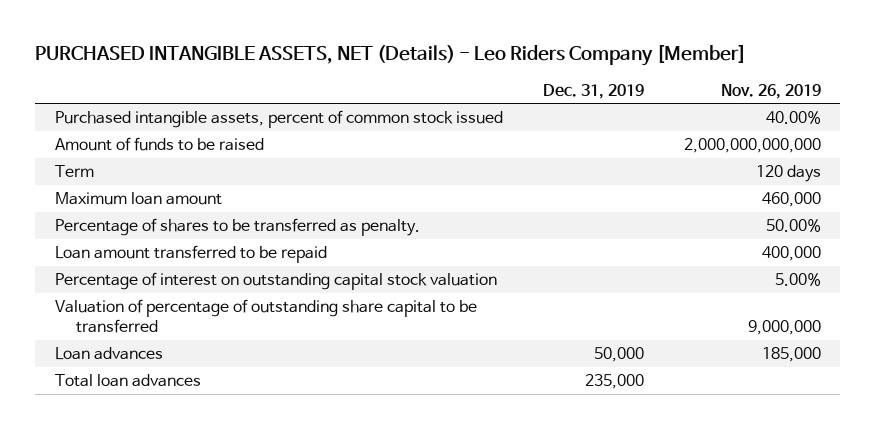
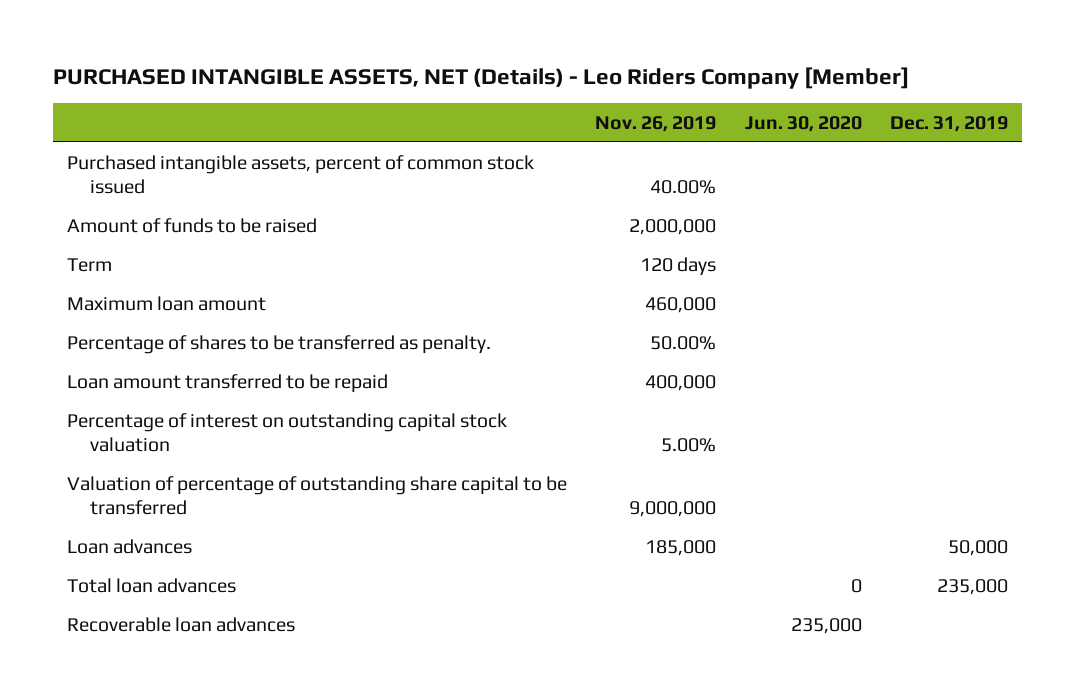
none -> [744,115,862,132] Jun. 30, 2020
[683,138,821,154] 2,000,000,000,000 -> [629,218,717,235] 2,000,000
none -> [67,616,296,632] Recoverable loan advances

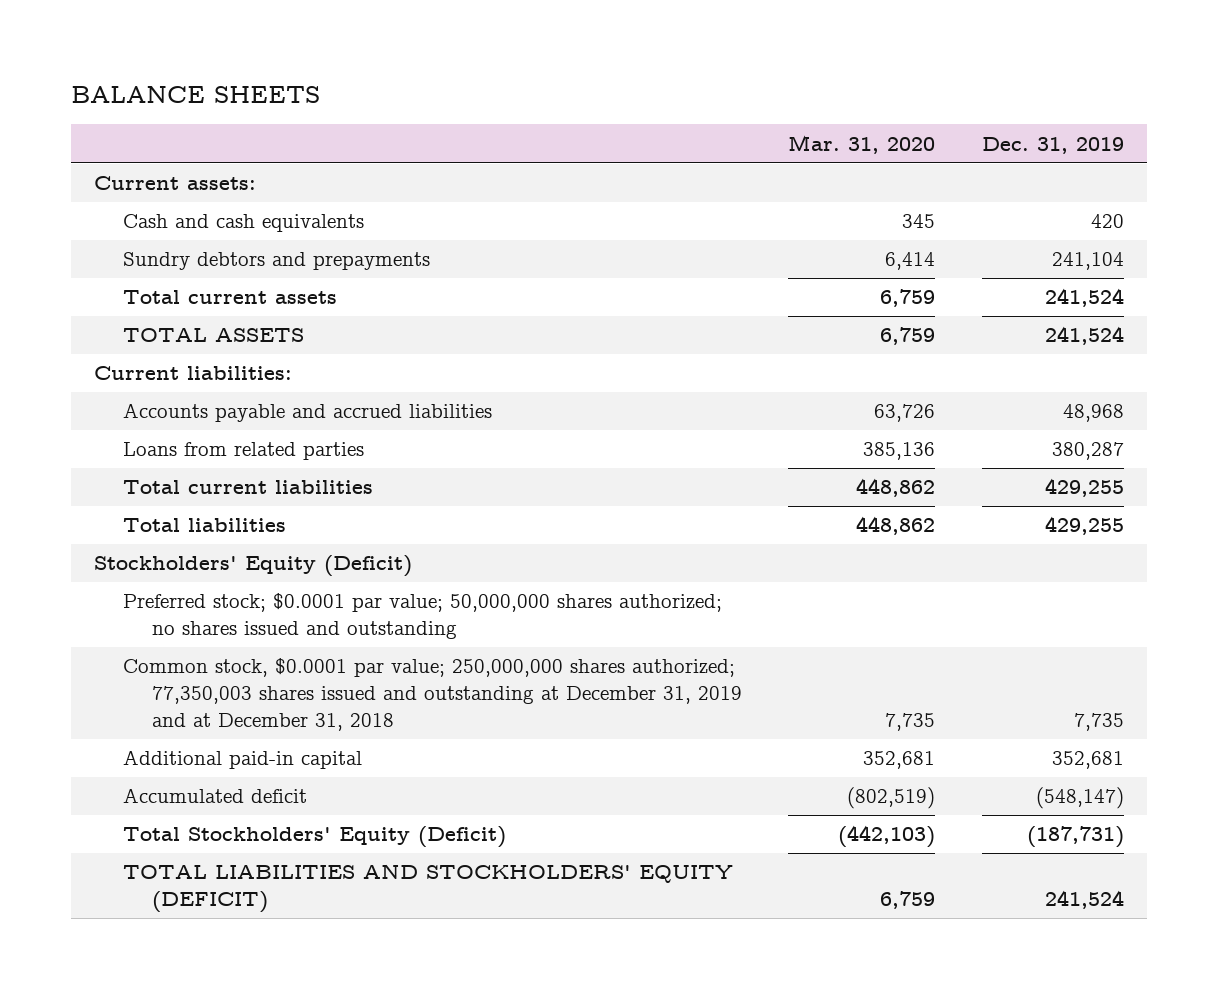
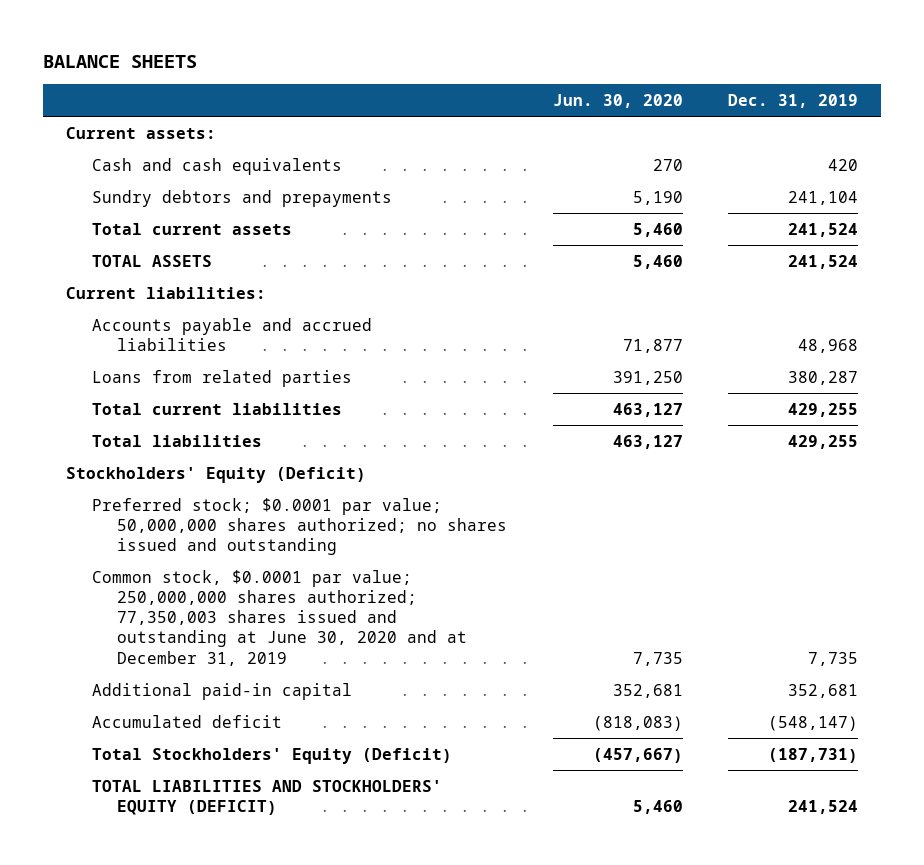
[788,134,936,154] Mar. 31, 2020 -> none
none -> [552,94,683,109] Jun. 30, 2020
[122,658,743,732] Common stock, $0.0001 par value; 250,000,000 shares authorized; 77,350,003 shares issued and outstanding at December 31, 2019 and at December 31, 2018 -> [91,569,468,666] Common stock, $0.0001 par value; 250,000,000 shares authorized; 77,350,003 shares issued and outstanding at June 30, 2020 and at December 31, 2019

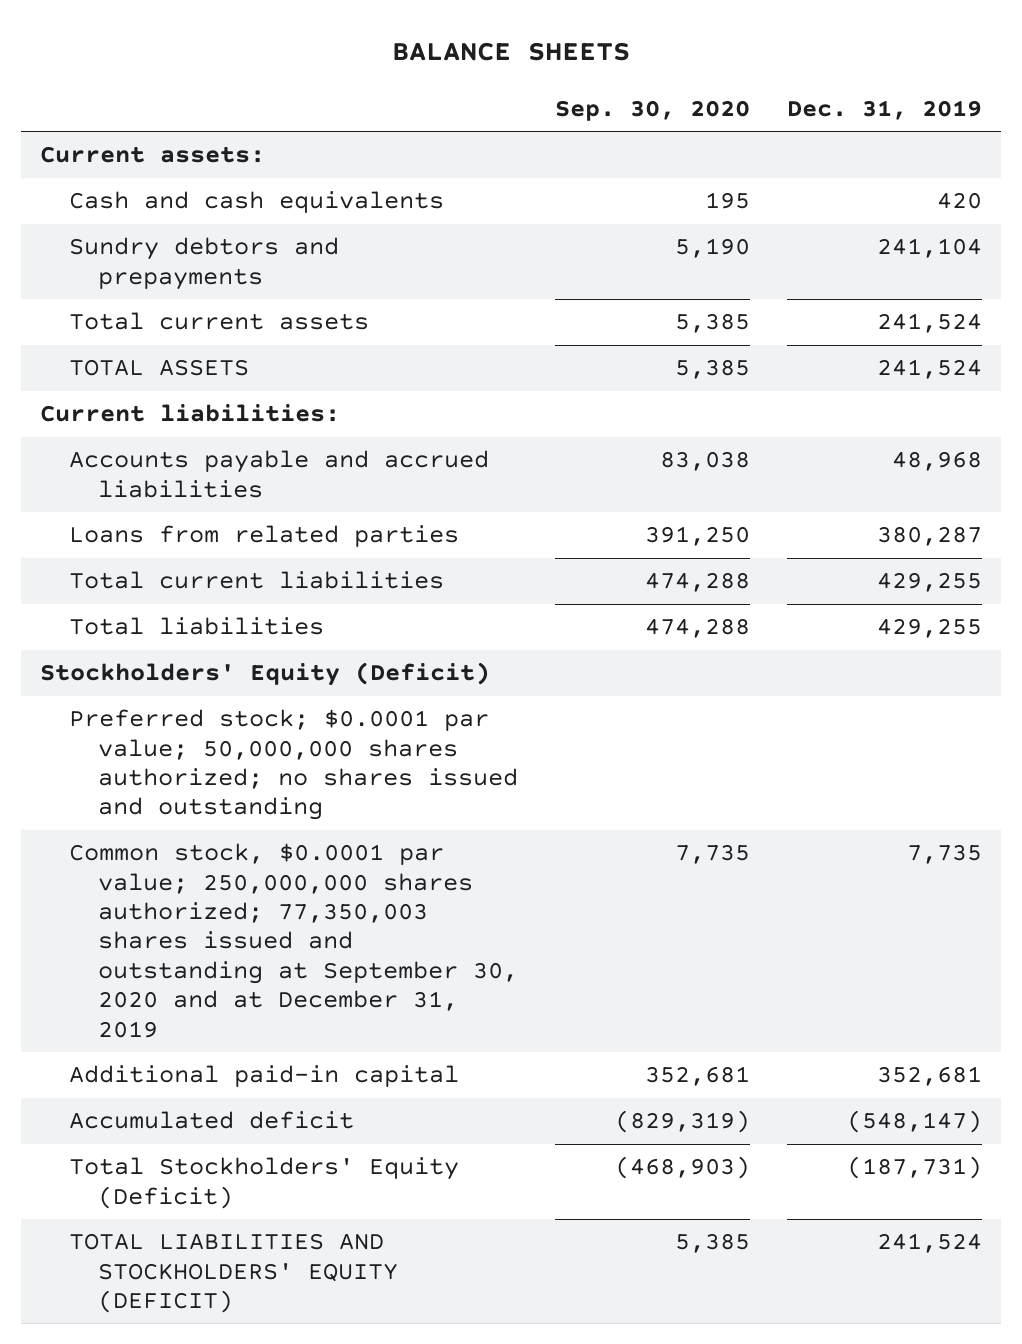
[552,94,683,109] Jun. 30, 2020 -> none
none -> [555,99,751,121] Sep. 30, 2020
[91,569,468,666] Common stock, $0.0001 par value; 250,000,000 shares authorized; 77,350,003 shares issued and outstanding at June 30, 2020 and at December 31, 2019 -> [68,843,519,1038] Common stock, $0.0001 par value; 250,000,000 shares authorized; 77,350,003 shares issued and outstanding at September 30, 2020 and at December 31, 2019

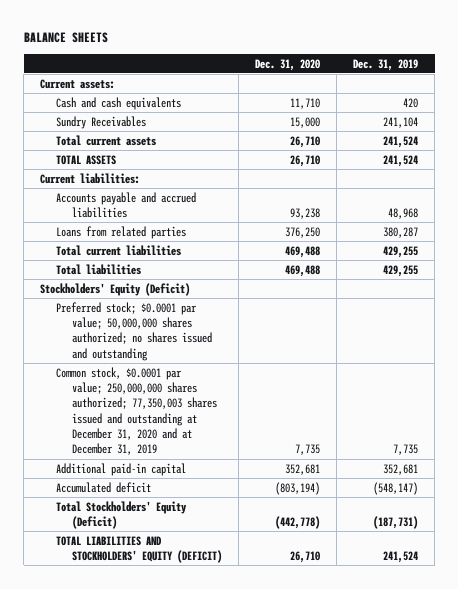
[555,99,751,121] Sep. 30, 2020 -> none
none -> [255,58,321,71] Dec. 31, 2020
[68,237,339,290] Sundry debtors and prepayments -> [56,115,147,129] Sundry Receivables
[68,843,519,1038] Common stock, $0.0001 par value; 250,000,000 shares authorized; 77,350,003 shares issued and outstanding at September 30, 2020 and at December 31, 2019 -> [56,366,218,456] Common stock, $0.0001 par value; 250,000,000 shares authorized; 77,350,003 shares issued and outstanding at December 31, 2020 and at December 31, 2019

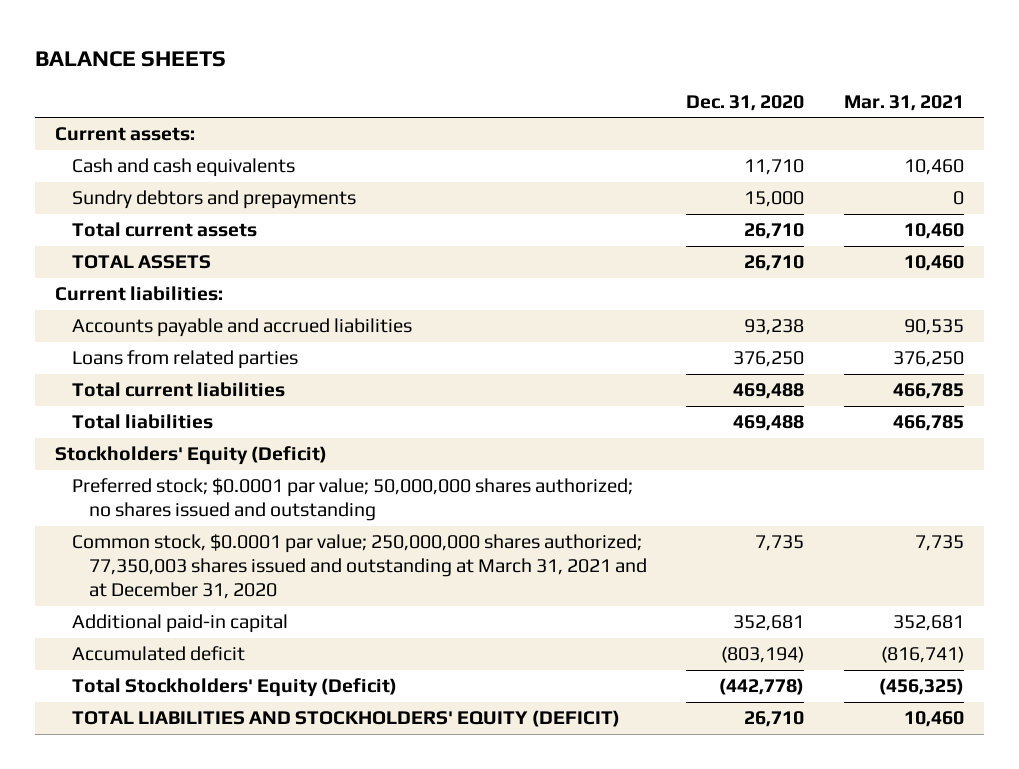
[353,58,419,71] Dec. 31, 2019 -> none
none -> [844,94,965,111] Mar. 31, 2021
[56,115,147,129] Sundry Receivables -> [71,190,356,210] Sundry debtors and prepayments
[56,366,218,456] Common stock, $0.0001 par value; 250,000,000 shares authorized; 77,350,003 shares issued and outstanding at December 31, 2020 and at December 31, 2019 -> [71,534,647,600] Common stock, $0.0001 par value; 250,000,000 shares authorized; 77,350,003 shares issued and outstanding at March 31, 2021 and at December 31, 2020

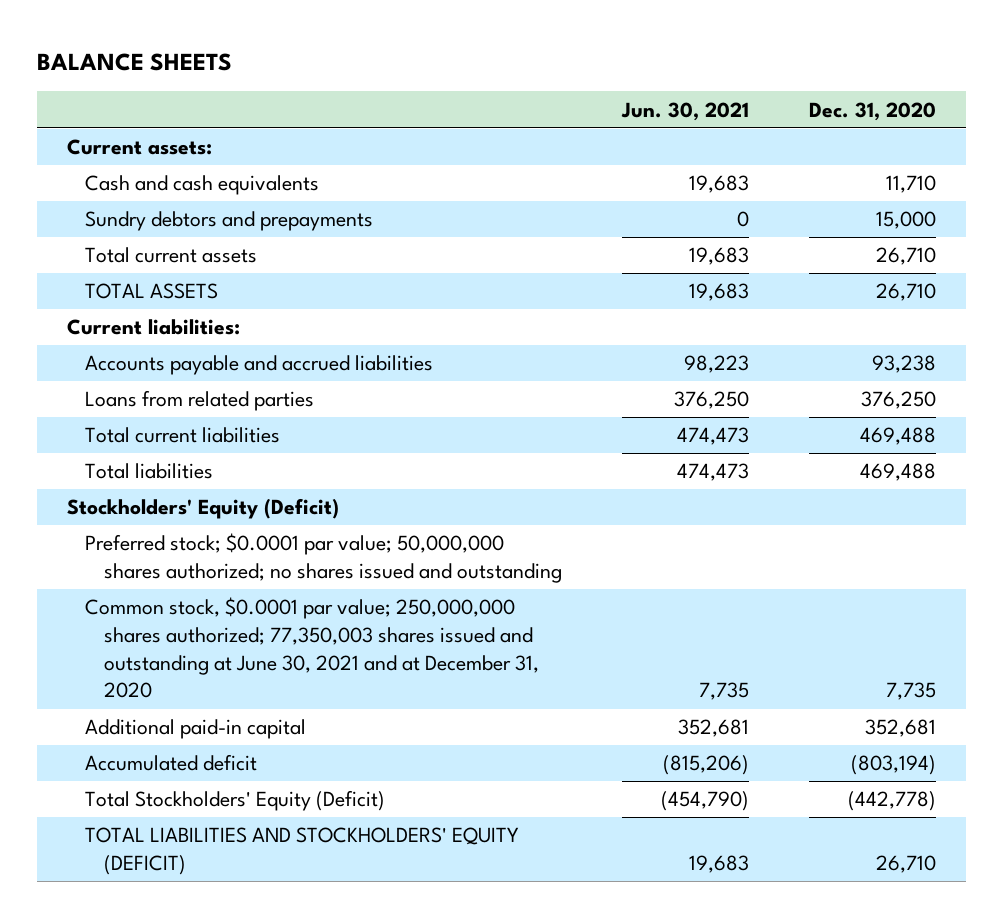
[844,94,965,111] Mar. 31, 2021 -> none
none -> [620,101,749,121] Jun. 30, 2021
[71,534,647,600] Common stock, $0.0001 par value; 250,000,000 shares authorized; 77,350,003 shares issued and outstanding at March 31, 2021 and at December 31, 2020 -> [85,597,539,699] Common stock, $0.0001 par value; 250,000,000 shares authorized; 77,350,003 shares issued and outstanding at June 30, 2021 and at December 31, 2020

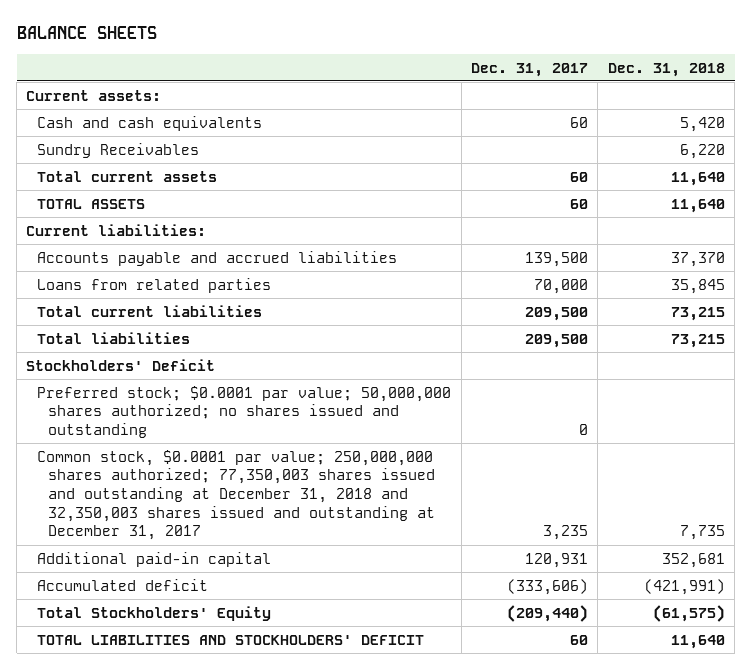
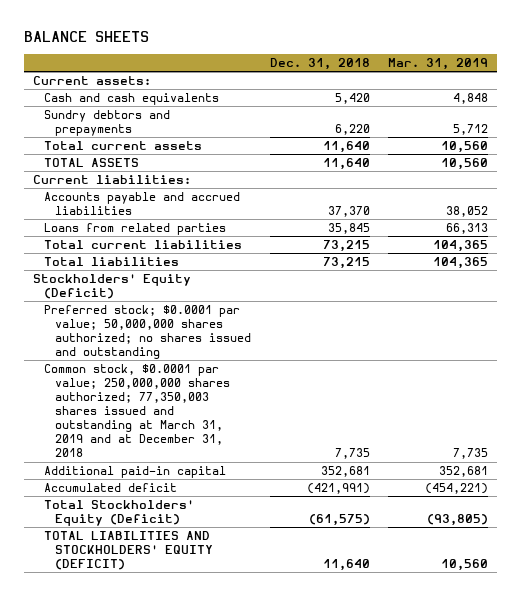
[471,62,589,77] Dec. 31, 2017 -> none
none -> [387,57,488,70] Mar. 31, 2019
[37,142,200,158] Sundry Receivables -> [44,110,171,137] Sundry debtors and prepayments
[26,358,216,371] Stockholders' Deficit -> [33,274,192,300] Stockholders' Equity (Deficit)
[37,449,436,541] Common stock, $0.0001 par value; 250,000,000 shares authorized; 77,350,003 shares issued and outstanding at December 31, 2018 and 32,350,003 shares issued and outstanding at December 31, 2017 -> [44,364,231,458] Common stock, $0.0001 par value; 250,000,000 shares authorized; 77,350,003 shares issued and outstanding at March 31, 2019 and at December 31, 2018
[37,605,272,621] Total Stockholders' Equity -> [44,500,195,527] Total Stockholders' Equity (Deficit)
[37,634,425,645] TOTAL LIABILITIES AND STOCKHOLDERS' DEFICIT -> [44,531,214,571] TOTAL LIABILITIES AND STOCKHOLDERS' EQUITY (DEFICIT)

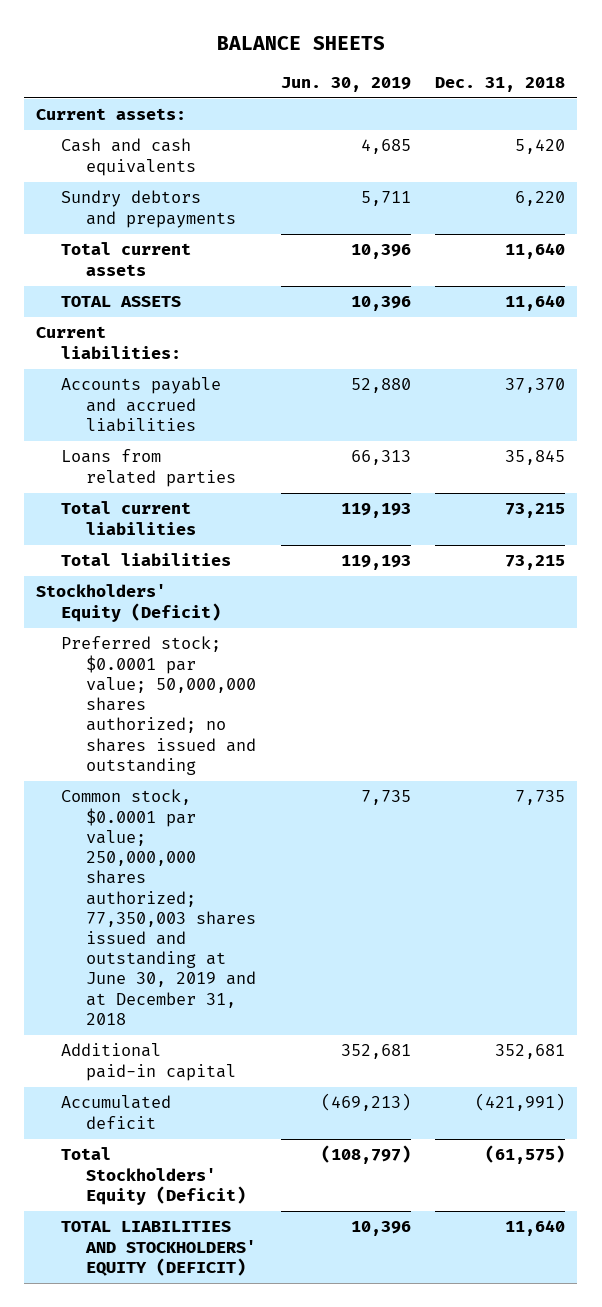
[387,57,488,70] Mar. 31, 2019 -> none
none -> [280,76,411,92] Jun. 30, 2019
[44,364,231,458] Common stock, $0.0001 par value; 250,000,000 shares authorized; 77,350,003 shares issued and outstanding at March 31, 2019 and at December 31, 2018 -> [61,789,257,1025] Common stock, $0.0001 par value; 250,000,000 shares authorized; 77,350,003 shares issued and outstanding at June 30, 2019 and at December 31, 2018

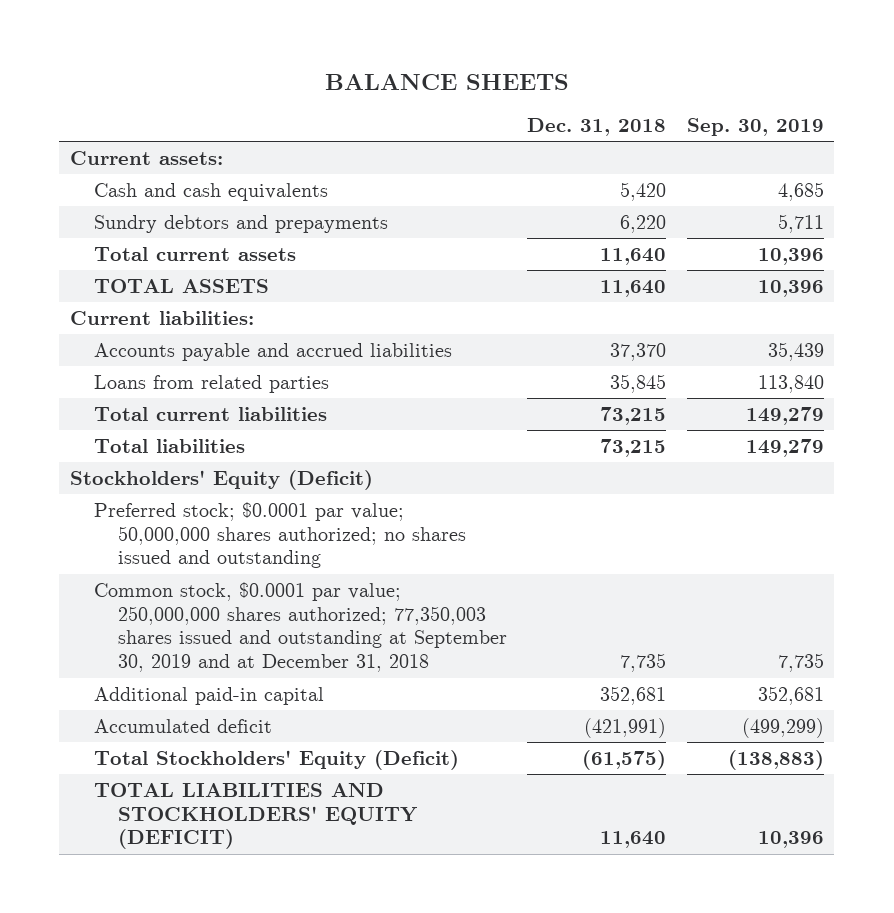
[280,76,411,92] Jun. 30, 2019 -> none
none -> [686,118,824,137] Sep. 30, 2019
[61,789,257,1025] Common stock, $0.0001 par value; 250,000,000 shares authorized; 77,350,003 shares issued and outstanding at June 30, 2019 and at December 31, 2018 -> [93,581,507,673] Common stock, $0.0001 par value; 250,000,000 shares authorized; 77,350,003 shares issued and outstanding at September 30, 2019 and at December 31, 2018

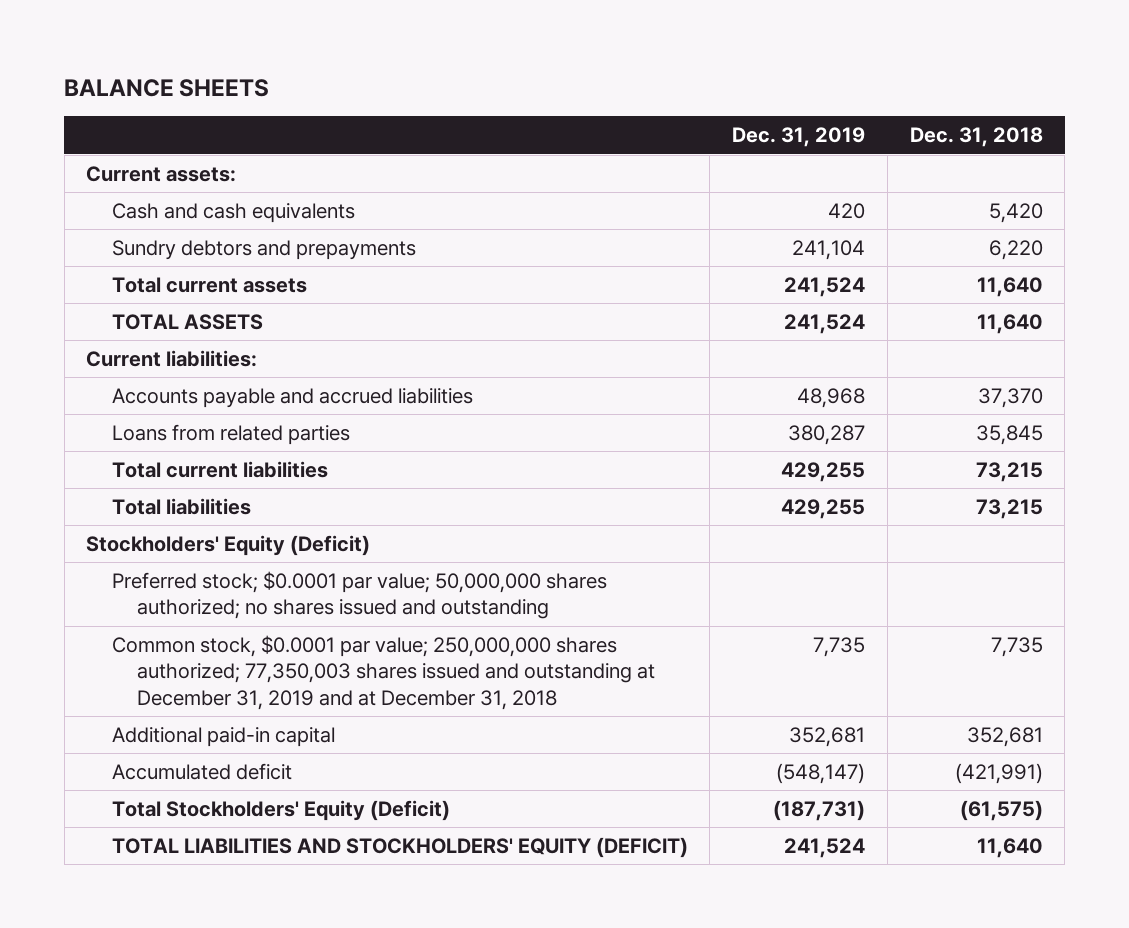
[686,118,824,137] Sep. 30, 2019 -> none
none -> [732,127,866,148] Dec. 31, 2019
[93,581,507,673] Common stock, $0.0001 par value; 250,000,000 shares authorized; 77,350,003 shares issued and outstanding at September 30, 2019 and at December 31, 2018 -> [111,634,656,710] Common stock, $0.0001 par value; 250,000,000 shares authorized; 77,350,003 shares issued and outstanding at December 31, 2019 and at December 31, 2018

